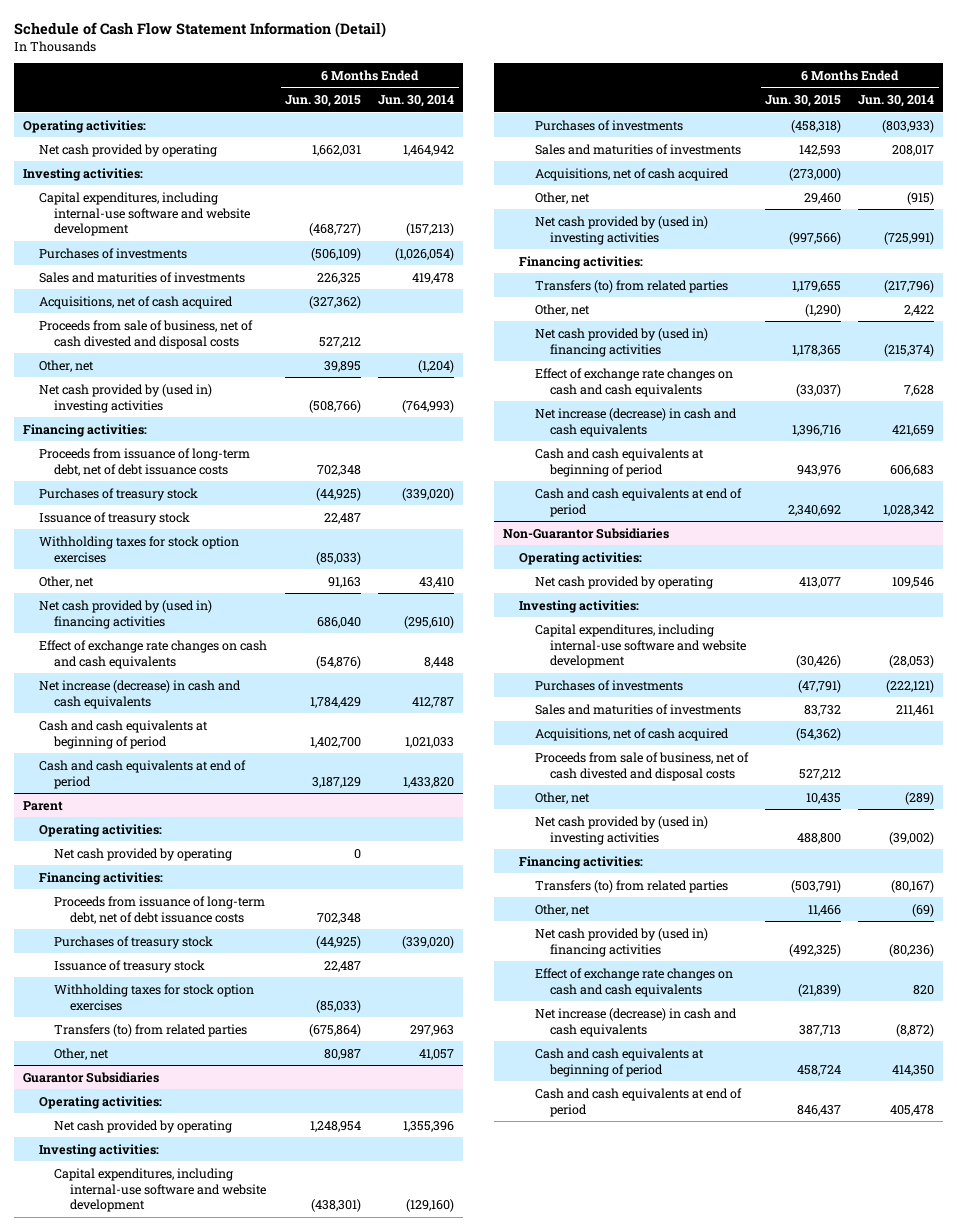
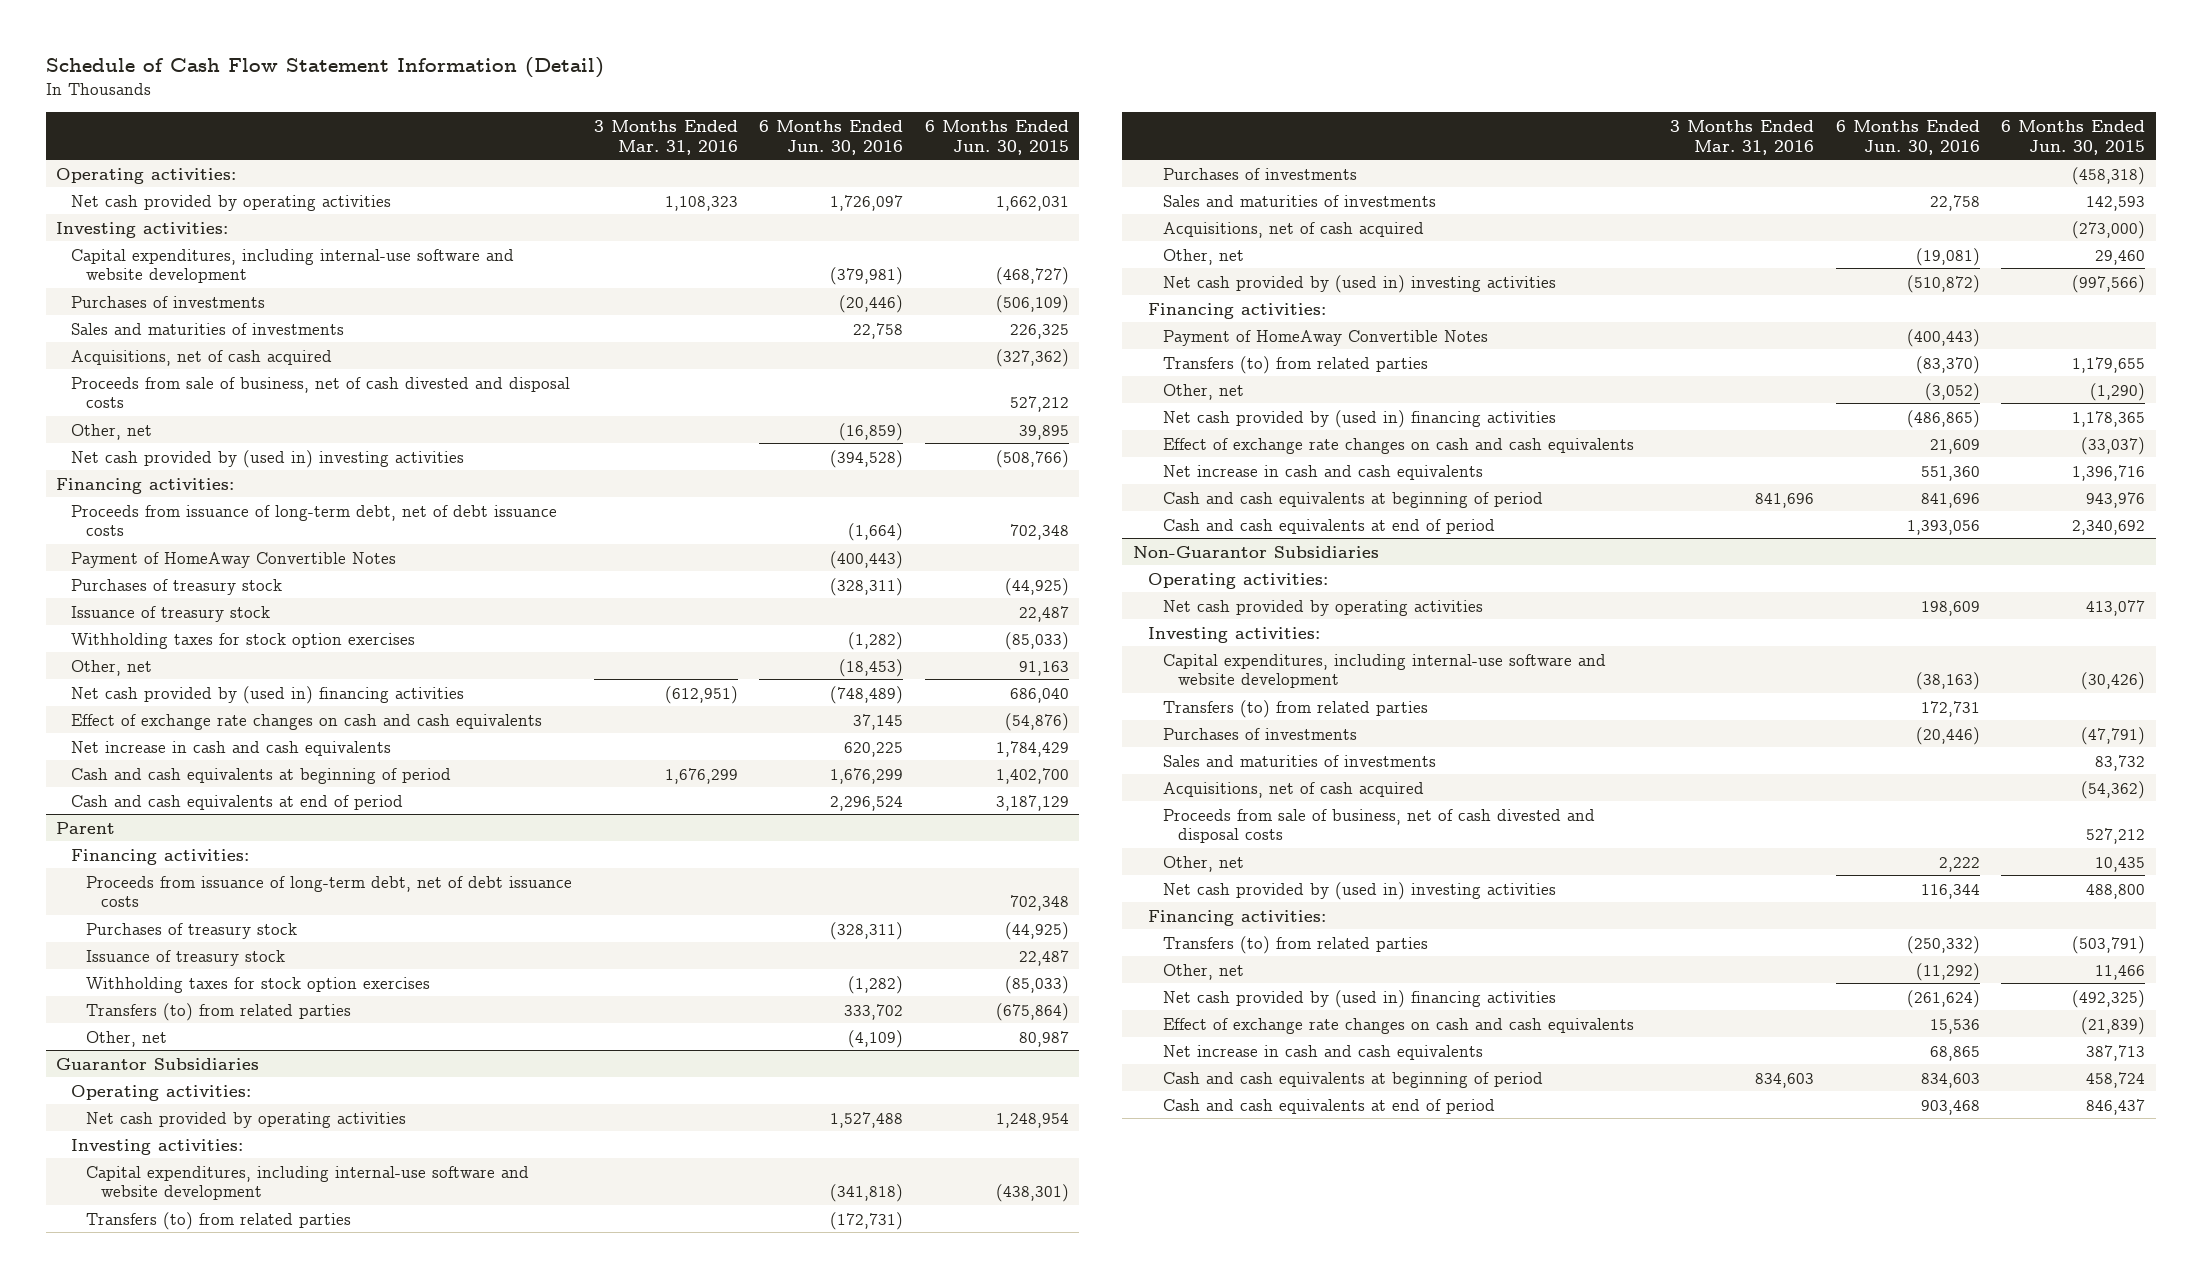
[378,95,455,108] Jun. 30, 2014 -> none
none -> [593,119,738,155] 3 Months Ended Mar. 31, 2016
none -> [759,119,904,155] 6 Months Ended Jun. 30, 2016
[38,143,217,157] Net cash provided by operating -> [71,194,392,211] Net cash provided by operating activities
none -> [71,551,397,568] Payment of HomeAway Convertible Notes
[38,679,241,709] Net increase (decrease) in cash and cash equivalents -> [71,740,392,756] Net increase in cash and cash equivalents
[38,823,162,837] Operating activities: -> none
[54,847,233,861] Net cash provided by operating -> none
[54,1119,233,1133] Net cash provided by operating -> [86,1111,407,1128] Net cash provided by operating activities
none -> [86,1211,352,1230] Transfers (to) from related parties
none -> [1162,329,1488,346] Payment of HomeAway Convertible Notes
[534,407,737,437] Net increase (decrease) in cash and cash equivalents -> [1162,464,1483,480] Net increase in cash and cash equivalents
[534,575,713,589] Net cash provided by operating -> [1162,599,1483,616] Net cash provided by operating activities
none -> [1162,699,1428,718] Transfers (to) from related parties
[534,1007,737,1037] Net increase (decrease) in cash and cash equivalents -> [1162,1044,1483,1060] Net increase in cash and cash equivalents

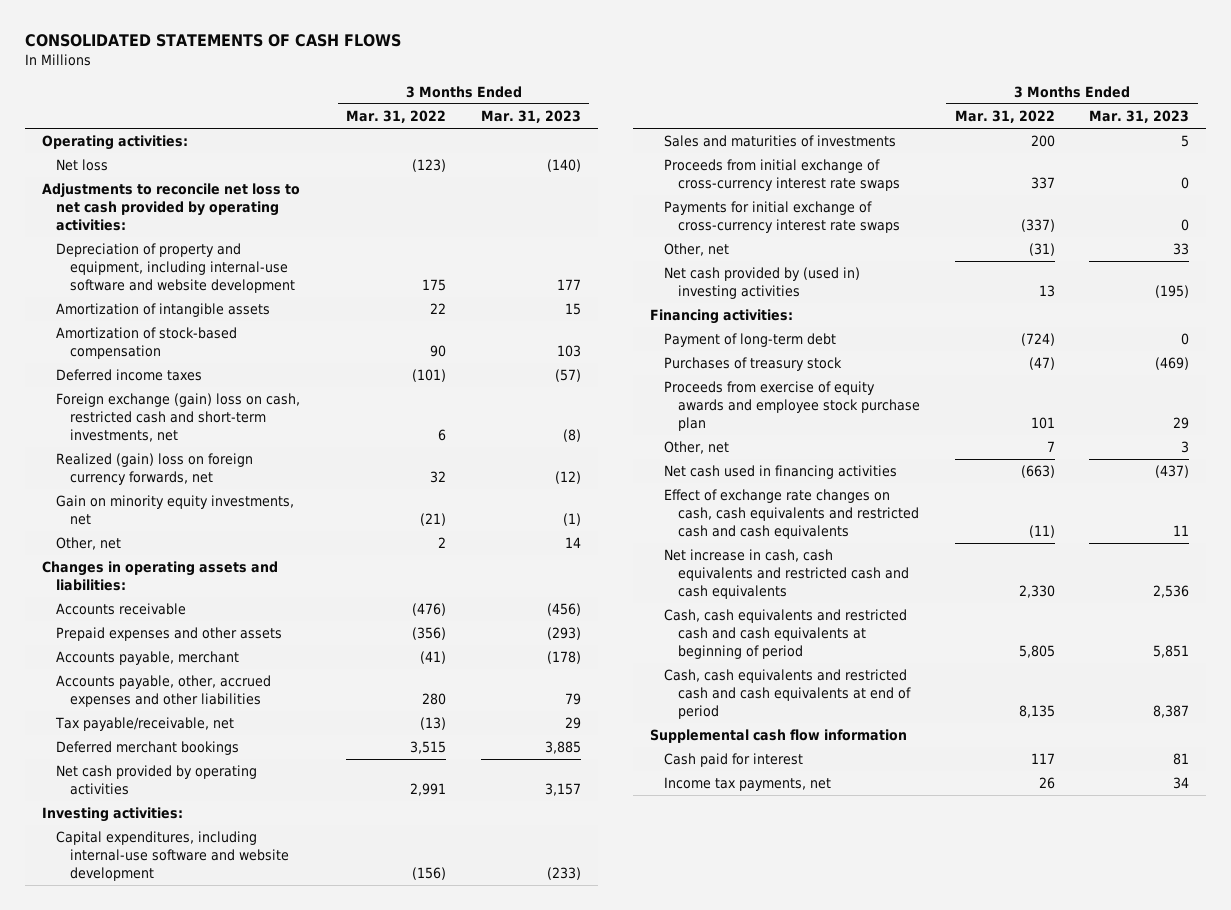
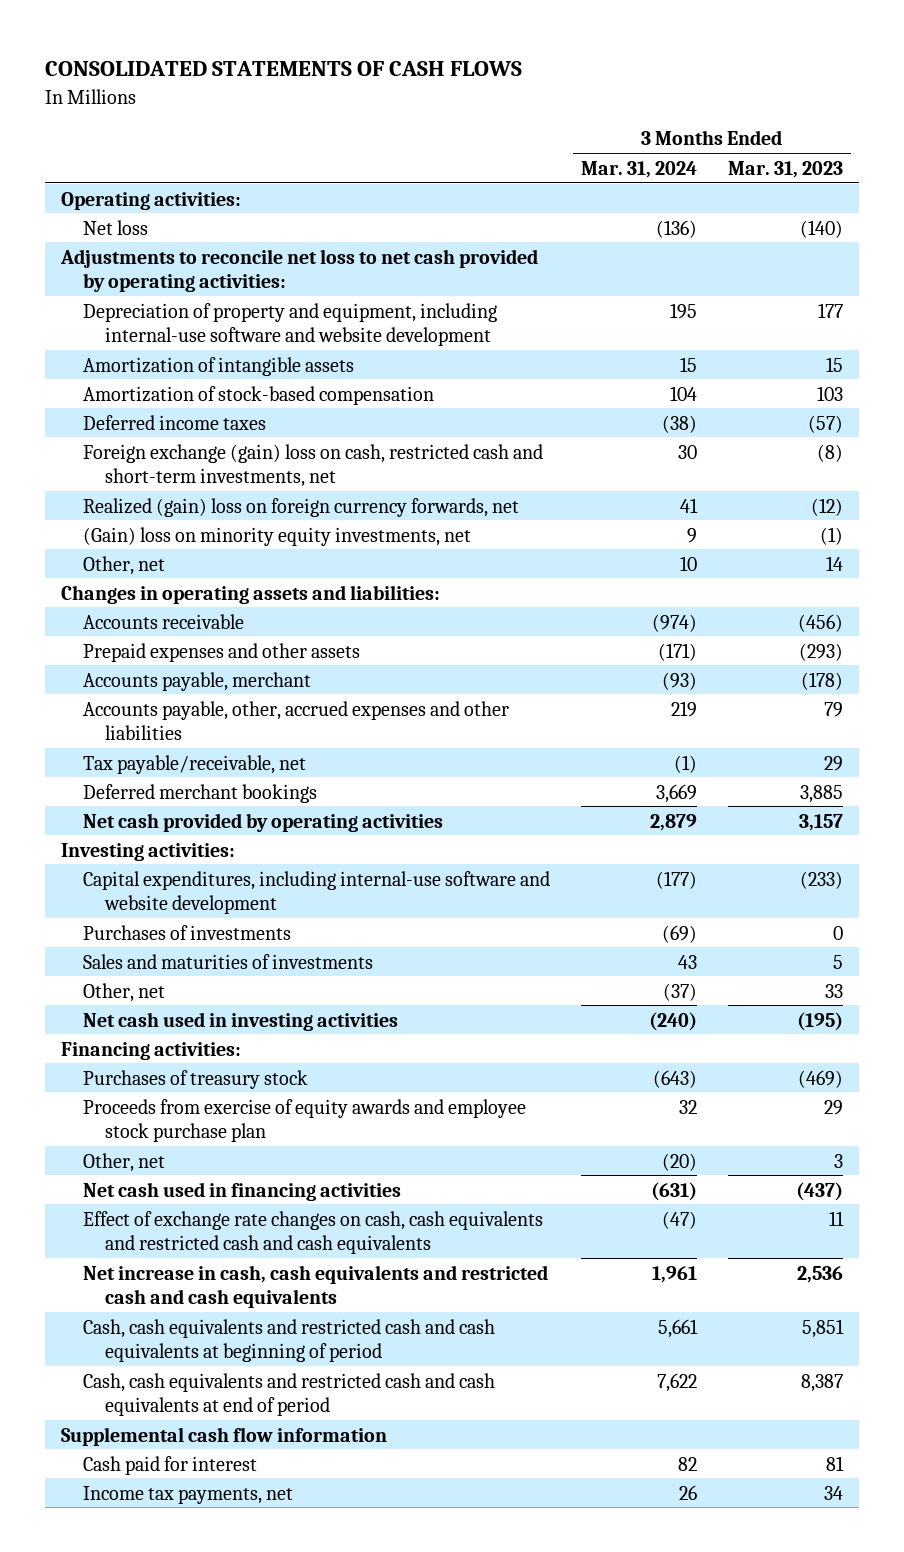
[346,109,447,123] Mar. 31, 2022 -> none
none -> [581,160,698,178] Mar. 31, 2024
[55,495,294,526] Gain on minority equity investments, net -> [82,526,471,546] (Gain) loss on minority equity investments, net
none -> [82,924,291,940] Purchases of investments
[664,159,901,192] Proceeds from initial exchange of cross-currency interest rate swaps -> none
[664,201,901,234] Payments for initial exchange of cross-currency interest rate swaps -> none
[664,267,861,300] Net cash provided by (used in) investing activities -> [82,1011,398,1031] Net cash used in investing activities
[664,333,837,348] Payment of long-term debt -> none

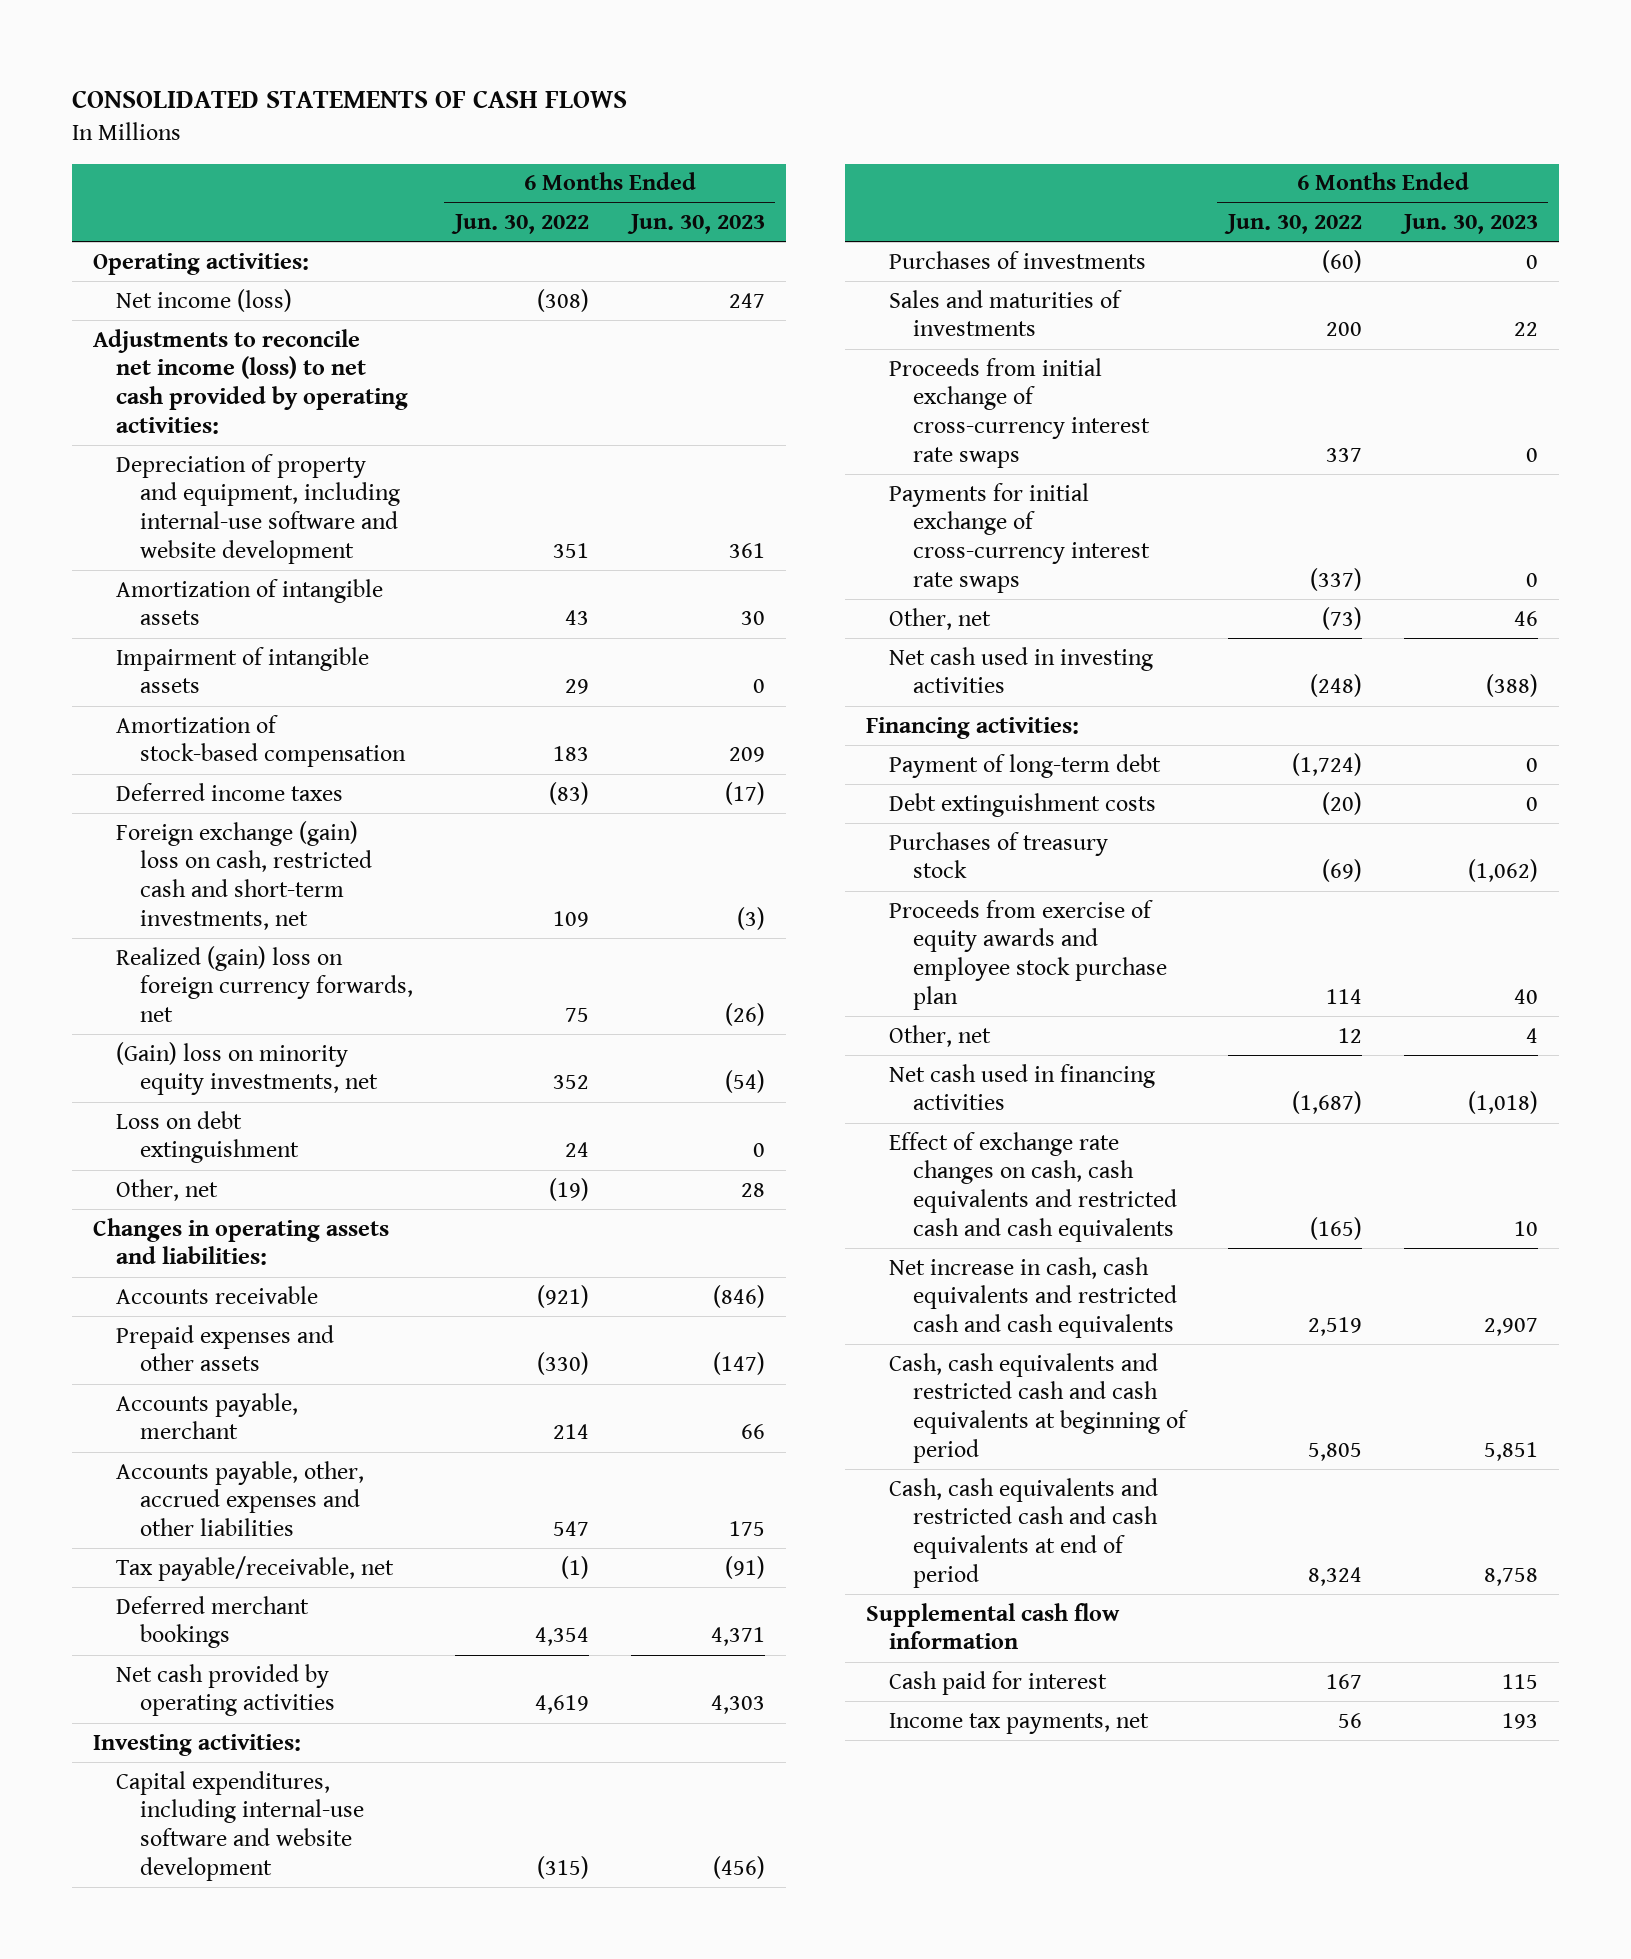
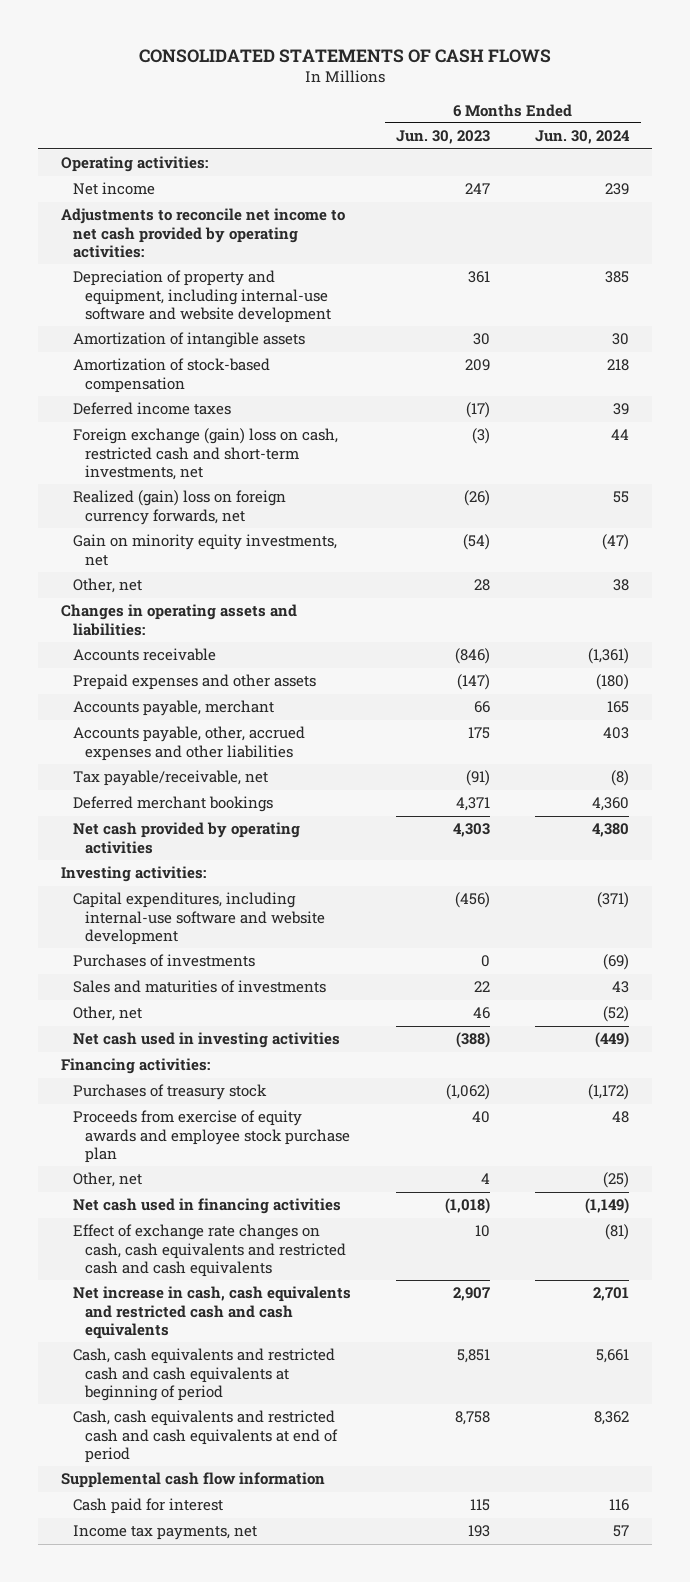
[450,214,589,235] Jun. 30, 2022 -> none
none -> [535,130,631,145] Jun. 30, 2024
[116,288,293,312] Net income (loss) -> [73,182,156,196] Net income
[92,328,409,434] Adjustments to reconcile net income (loss) to net cash provided by operating activities: -> [60,208,345,258] Adjustments to reconcile net income to net cash provided by operating activities:
[116,646,370,694] Impairment of intangible assets -> none
[116,1110,299,1164] Loss on debt extinguishment -> none
[116,1041,378,1096] (Gain) loss on minority equity investments, net -> [73,534,338,566] Gain on minority equity investments, net
[889,357,1150,468] Proceeds from initial exchange of cross-currency interest rate swaps -> none
[889,482,1150,593] Payments for initial exchange of cross-currency interest rate swaps -> none
[889,753,1162,778] Payment of long-term debt -> none
[889,792,1157,817] Debt extinguishment costs -> none

